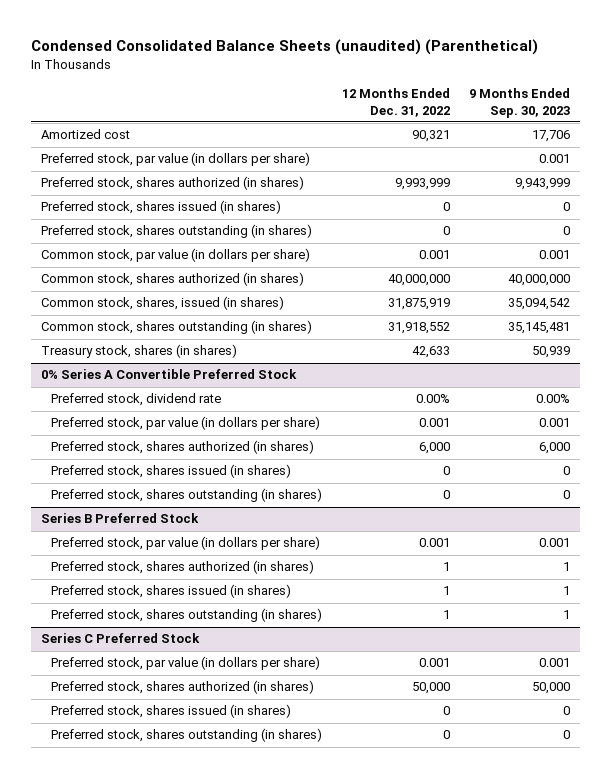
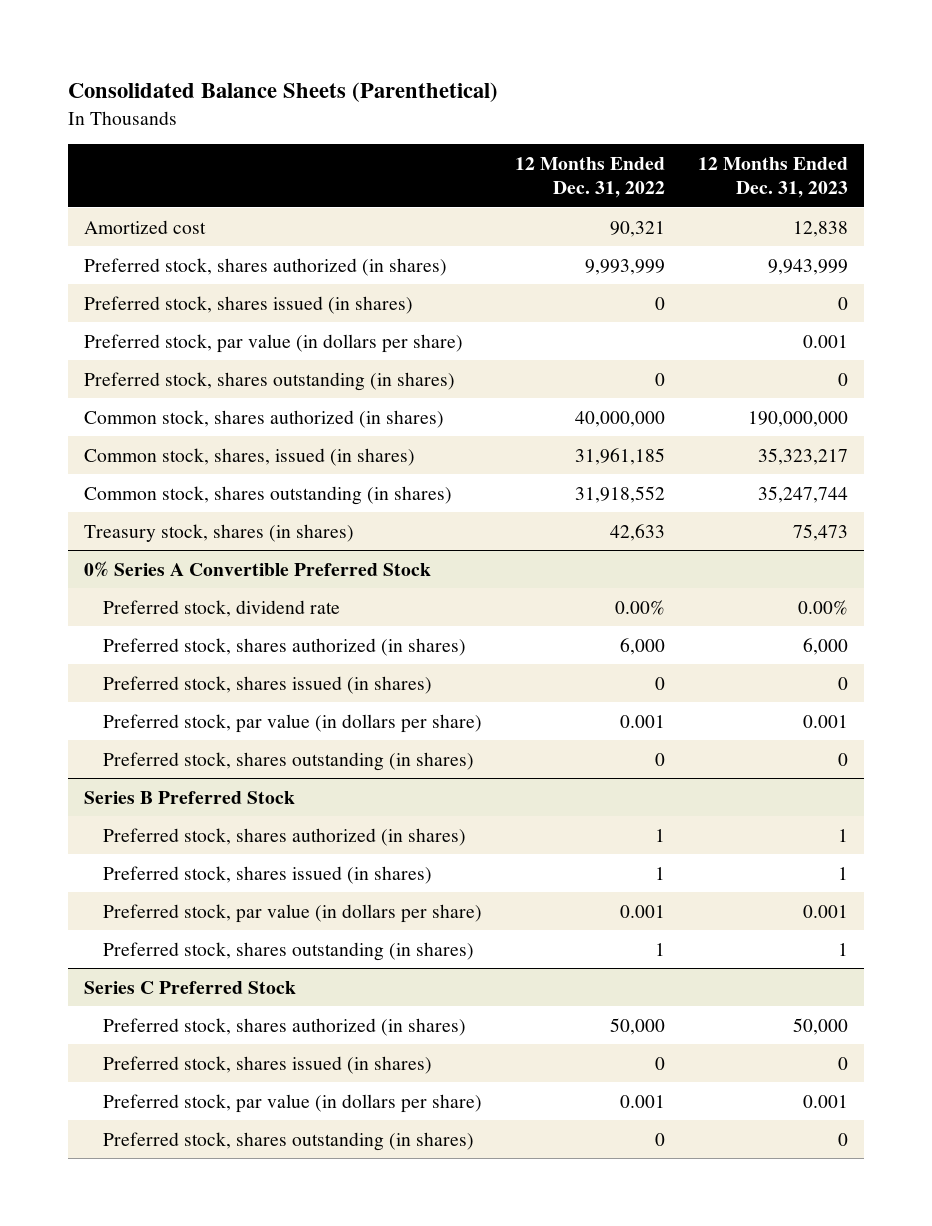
[30,39,538,56] Condensed Consolidated Balance Sheets (unaudited) (Parenthetical) -> [68,82,499,103] Consolidated Balance Sheets (Parenthetical)
[468,88,570,118] 9 Months Ended Sep. 30, 2023 -> none
none -> [697,156,848,198] 12 Months Ended Dec. 31, 2023
[40,152,310,167] Preferred stock, par value (in dollars per share) -> [84,333,464,353] Preferred stock, par value (in dollars per share)
[40,248,310,263] Common stock, par value (in dollars per share) -> none
[387,298,450,311] 31,875,919 -> [574,447,665,465] 31,961,185
[51,416,321,431] Preferred stock, par value (in dollars per share) -> [102,713,482,733] Preferred stock, par value (in dollars per share)
[51,536,321,551] Preferred stock, par value (in dollars per share) -> [102,903,482,923] Preferred stock, par value (in dollars per share)
[51,656,321,671] Preferred stock, par value (in dollars per share) -> [102,1093,482,1113] Preferred stock, par value (in dollars per share)

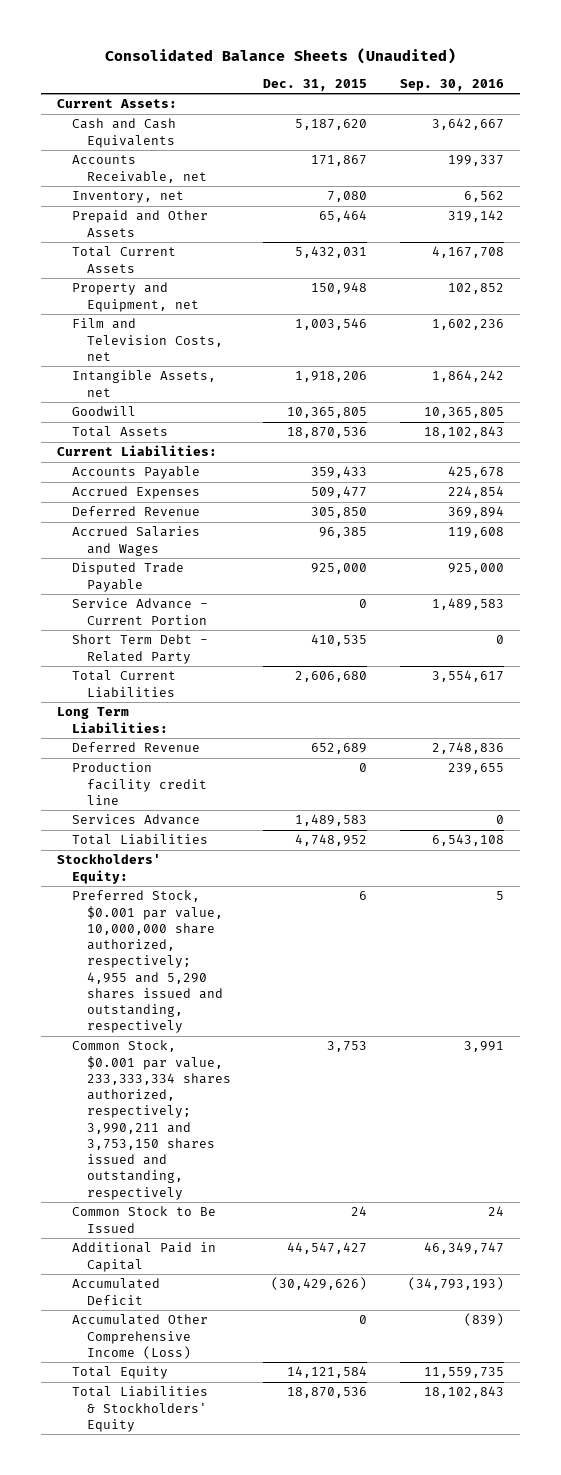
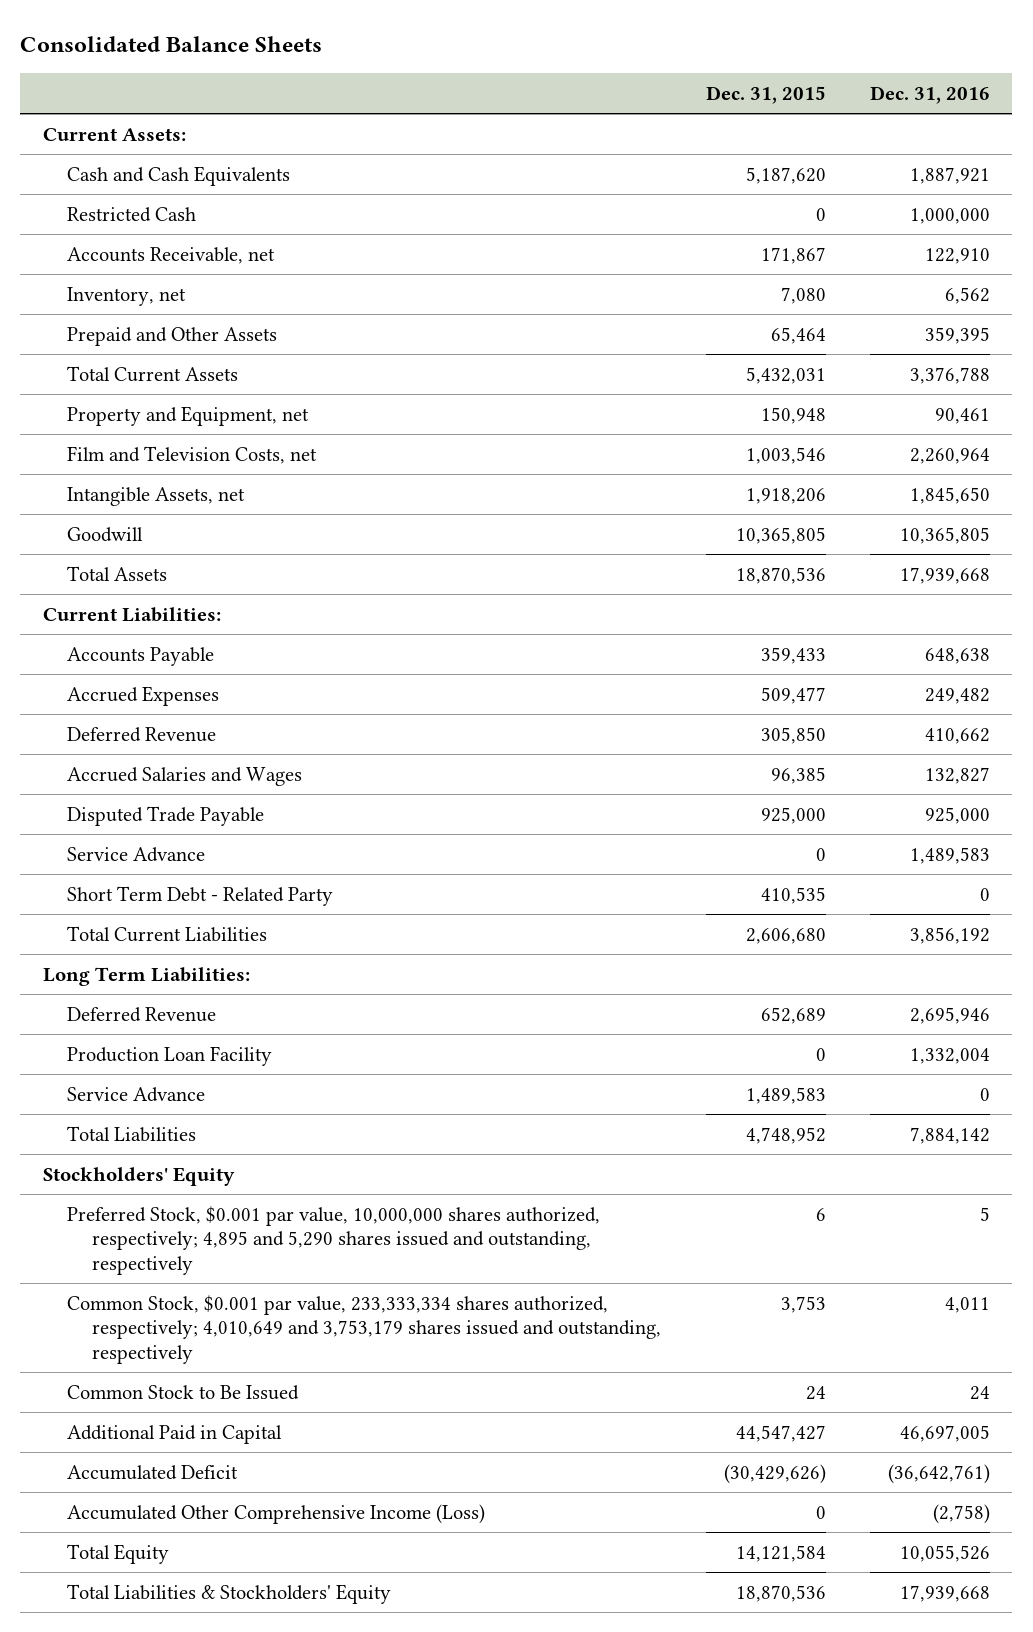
[104,47,456,64] Consolidated Balance Sheets (Unaudited) -> [20,36,323,53] Consolidated Balance Sheets
[399,78,504,91] Sep. 30, 2016 -> none
none -> [869,85,990,104] Dec. 31, 2016
none -> [67,206,197,222] Restricted Cash
[72,598,209,625] Service Advance - Current Portion -> [67,846,206,862] Service Advance
[72,762,208,805] Production facility credit line -> [67,1045,273,1066] Production Loan Facility
[72,814,201,826] Services Advance -> [67,1086,206,1102] Service Advance
[57,854,162,884] Stockholders' Equity: -> [42,1166,235,1186] Stockholders' Equity
[72,890,224,1034] Preferred Stock, $0.001 par value, 10,000,000 share authorized, respectively; 4,955 and 5,290 shares issued and outstanding, respectively -> [67,1205,601,1275] Preferred Stock, $0.001 par value, 10,000,000 shares authorized, respectively; 4,895 and 5,290 shares issued and outstanding, respectively
[72,1040,232,1200] Common Stock, $0.001 par value, 233,333,334 shares authorized, respectively; 3,990,211 and 3,753,150 shares issued and outstanding, respectively -> [67,1294,662,1364] Common Stock, $0.001 par value, 233,333,334 shares authorized, respectively; 4,010,649 and 3,753,179 shares issued and outstanding, respectively

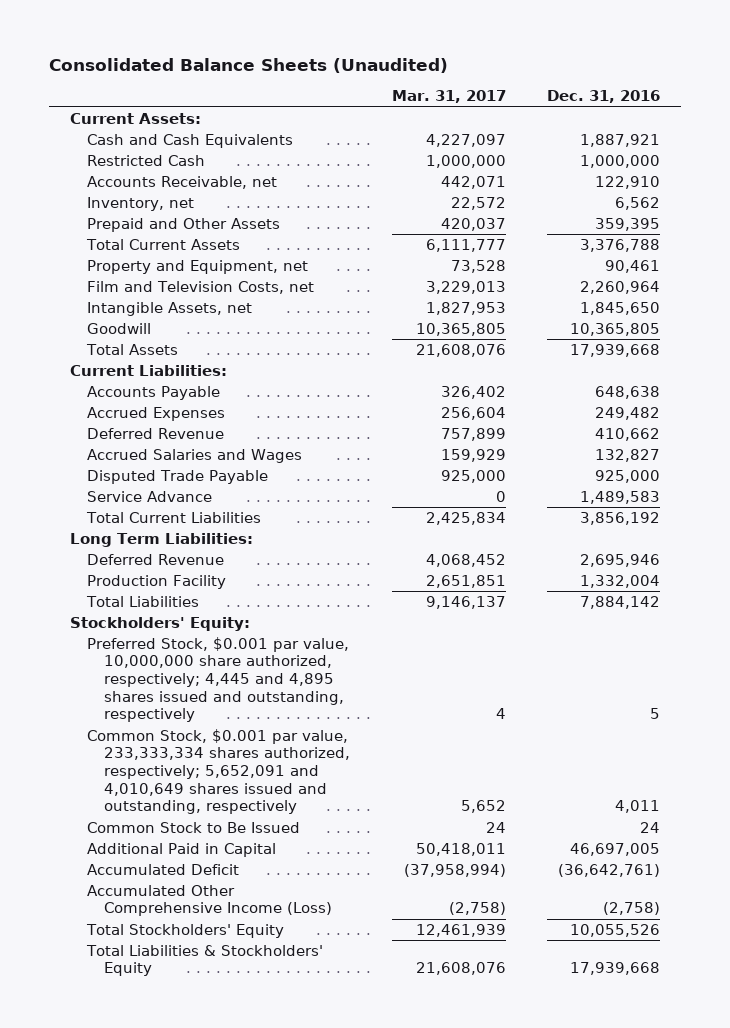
[20,36,323,53] Consolidated Balance Sheets -> [48,58,448,74] Consolidated Balance Sheets (Unaudited)
[705,85,826,104] Dec. 31, 2015 -> none
none -> [391,90,506,104] Mar. 31, 2017
[67,885,334,906] Short Term Debt - Related Party -> none
[67,1086,206,1102] Service Advance -> none
[67,1045,273,1066] Production Loan Facility -> [87,574,227,589] Production Facility
[42,1166,235,1186] Stockholders' Equity -> [69,616,250,631] Stockholders' Equity:
[67,1205,601,1275] Preferred Stock, $0.001 par value, 10,000,000 shares authorized, respectively; 4,895 and 5,290 shares issued and outstanding, respectively -> [87,636,350,723] Preferred Stock, $0.001 par value, 10,000,000 share authorized, respectively; 4,445 and 4,895 shares issued and outstanding, respectively
[67,1294,662,1364] Common Stock, $0.001 par value, 233,333,334 shares authorized, respectively; 4,010,649 and 3,753,179 shares issued and outstanding, respectively -> [87,728,351,815] Common Stock, $0.001 par value, 233,333,334 shares authorized, respectively; 5,652,091 and 4,010,649 shares issued and outstanding, respectively
[67,1543,170,1564] Total Equity -> [86,923,285,938] Total Stockholders' Equity

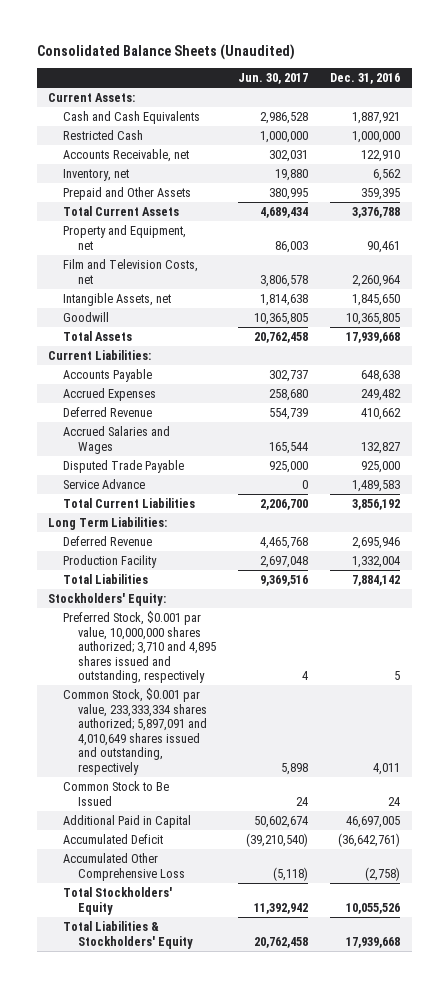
[391,90,506,104] Mar. 31, 2017 -> none
none -> [238,73,309,85] Jun. 30, 2017
[87,636,350,723] Preferred Stock, $0.001 par value, 10,000,000 share authorized, respectively; 4,445 and 4,895 shares issued and outstanding, respectively -> [62,610,216,684] Preferred Stock, $0.001 par value, 10,000,000 shares authorized; 3,710 and 4,895 shares issued and outstanding, respectively
[87,728,351,815] Common Stock, $0.001 par value, 233,333,334 shares authorized, respectively; 5,652,091 and 4,010,649 shares issued and outstanding, respectively -> [62,687,207,775] Common Stock, $0.001 par value, 233,333,334 shares authorized; 5,897,091 and 4,010,649 shares issued and outstanding, respectively
[87,884,333,917] Accumulated Other Comprehensive Income (Loss) -> [62,852,185,881] Accumulated Other Comprehensive Loss

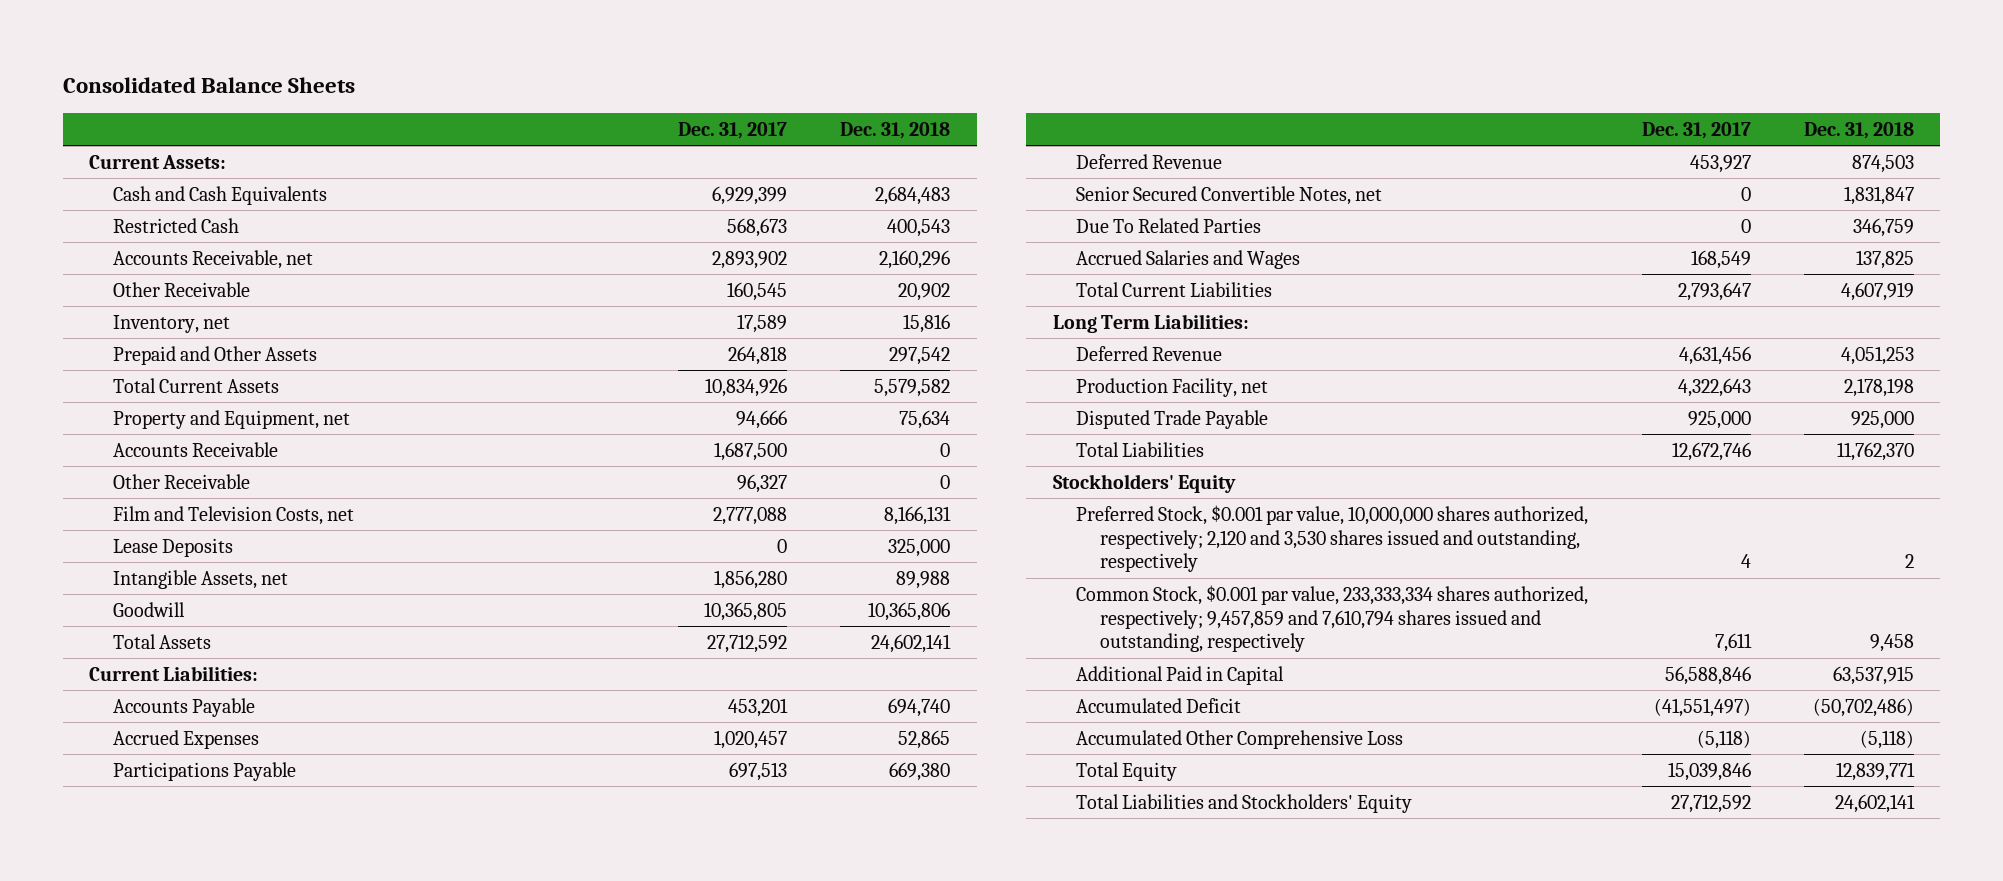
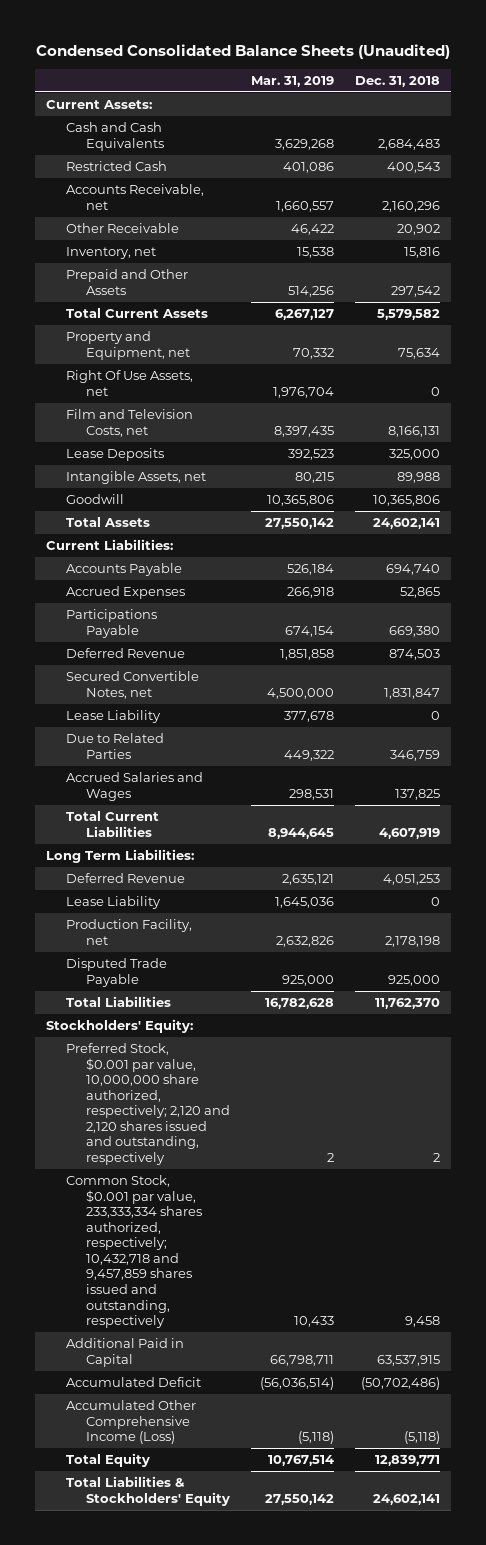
[62,77,355,94] Consolidated Balance Sheets -> [36,43,451,59] Condensed Consolidated Balance Sheets (Unaudited)
[677,121,787,139] Dec. 31, 2017 -> none
none -> [251,75,335,87] Mar. 31, 2019
[112,441,278,457] Accounts Receivable -> none
[112,473,250,489] Other Receivable -> none
none -> [66,370,194,396] Right Of Use Assets, net
[1076,185,1383,205] Senior Secured Convertible Notes, net -> [66,671,200,699] Secured Convertible Notes, net
none -> [66,710,162,724] Lease Liability
[1076,217,1262,233] Due To Related Parties -> [66,733,165,759] Due to Related Parties
none -> [66,896,162,910] Lease Liability
[1052,473,1236,493] Stockholders' Equity -> [45,1019,193,1034] Stockholders' Equity:
[1076,504,1589,573] Preferred Stock, $0.001 par value, 10,000,000 shares authorized, respectively; 2,120 and 3,530 shares issued and outstanding, respectively -> [66,1043,231,1165] Preferred Stock, $0.001 par value, 10,000,000 share authorized, respectively; 2,120 and 2,120 shares issued and outstanding, respectively
[1076,584,1589,653] Common Stock, $0.001 par value, 233,333,334 shares authorized, respectively; 9,457,859 and 7,610,794 shares issued and outstanding, respectively -> [66,1175,203,1329] Common Stock, $0.001 par value, 233,333,334 shares authorized, respectively; 10,432,718 and 9,457,859 shares issued and outstanding, respectively
[1076,729,1404,749] Accumulated Other Comprehensive Loss -> [66,1400,197,1445] Accumulated Other Comprehensive Income (Loss)
[1076,793,1413,813] Total Liabilities and Stockholders' Equity -> [66,1476,231,1506] Total Liabilities & Stockholders' Equity

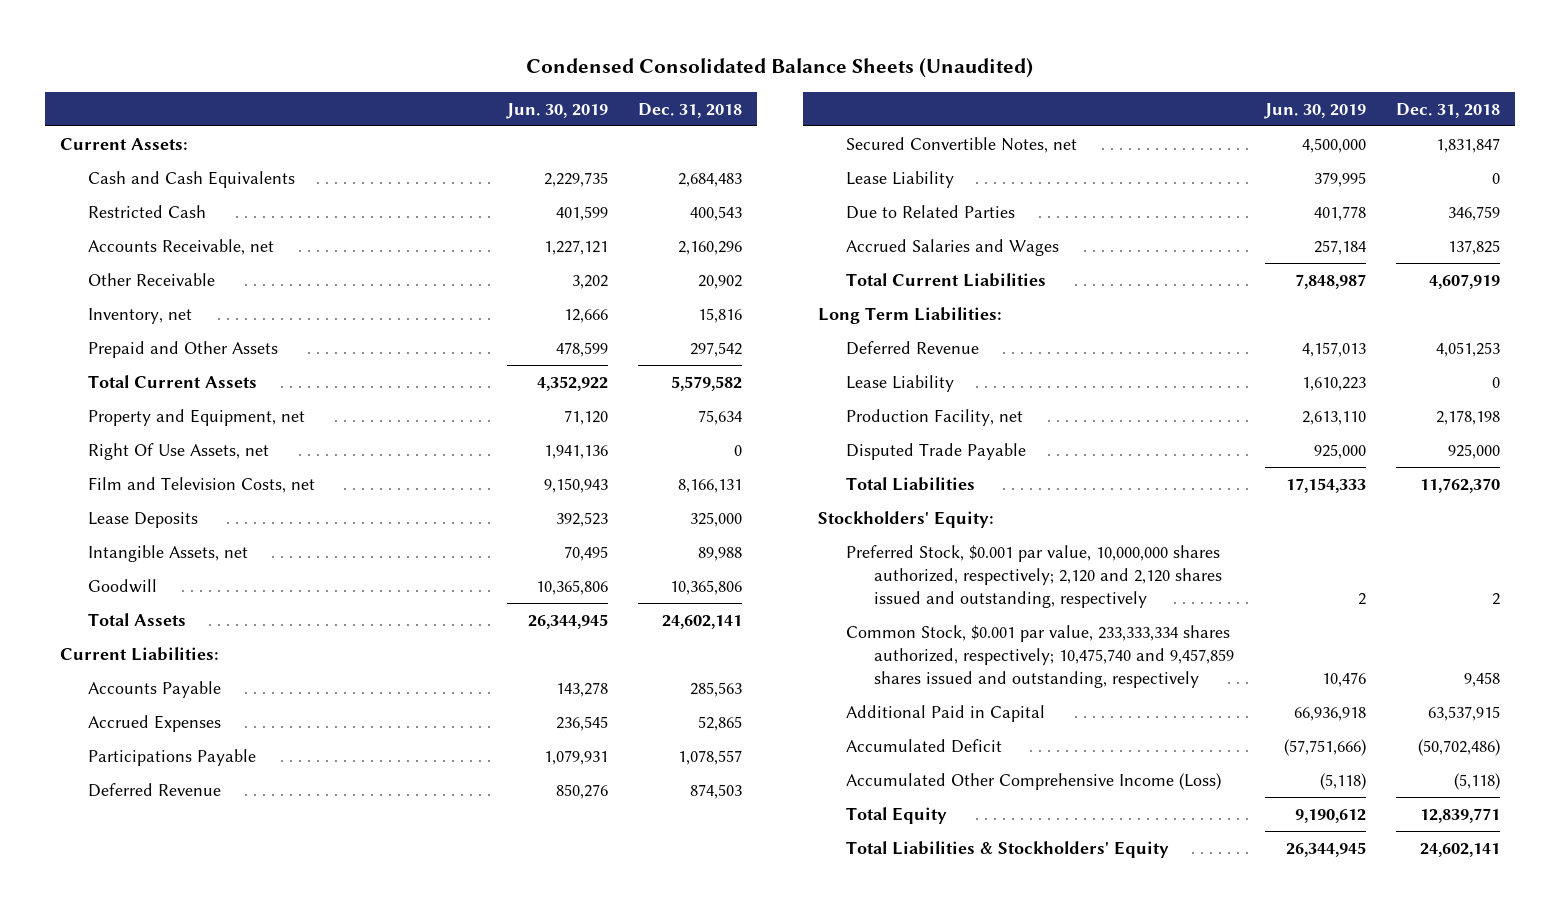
[251,75,335,87] Mar. 31, 2019 -> none
none -> [505,102,608,119] Jun. 30, 2019
[386,564,441,576] 694,740 -> [690,682,743,698] 285,563
[389,625,441,637] 669,380 -> [678,750,743,766] 1,078,557
[66,1043,231,1165] Preferred Stock, $0.001 par value, 10,000,000 share authorized, respectively; 2,120 and 2,120 shares issued and outstanding, respectively -> [846,545,1223,608] Preferred Stock, $0.001 par value, 10,000,000 shares authorized, respectively; 2,120 and 2,120 shares issued and outstanding, respectively
[66,1175,203,1329] Common Stock, $0.001 par value, 233,333,334 shares authorized, respectively; 10,432,718 and 9,457,859 shares issued and outstanding, respectively -> [846,625,1235,688] Common Stock, $0.001 par value, 233,333,334 shares authorized, respectively; 10,475,740 and 9,457,859 shares issued and outstanding, respectively

